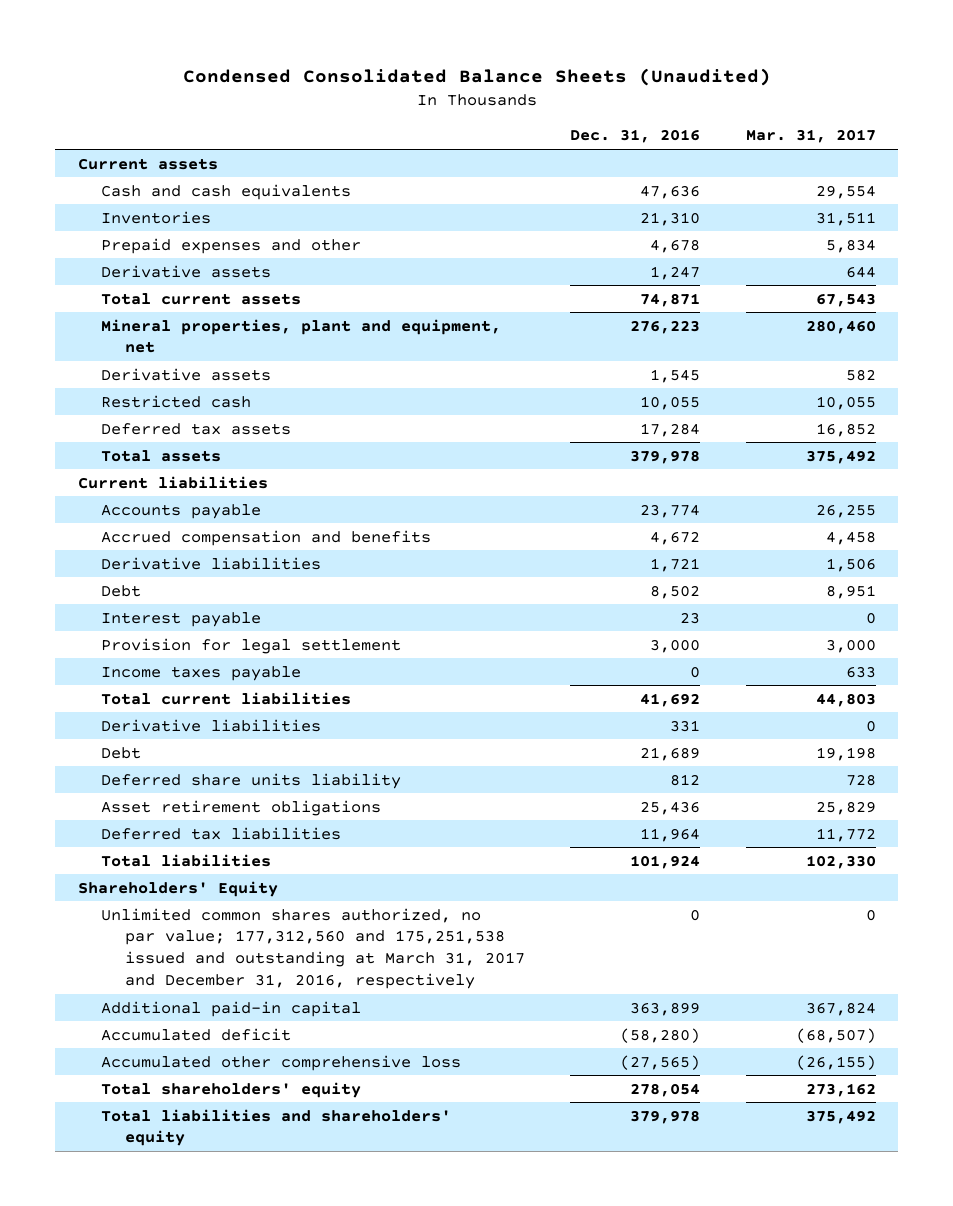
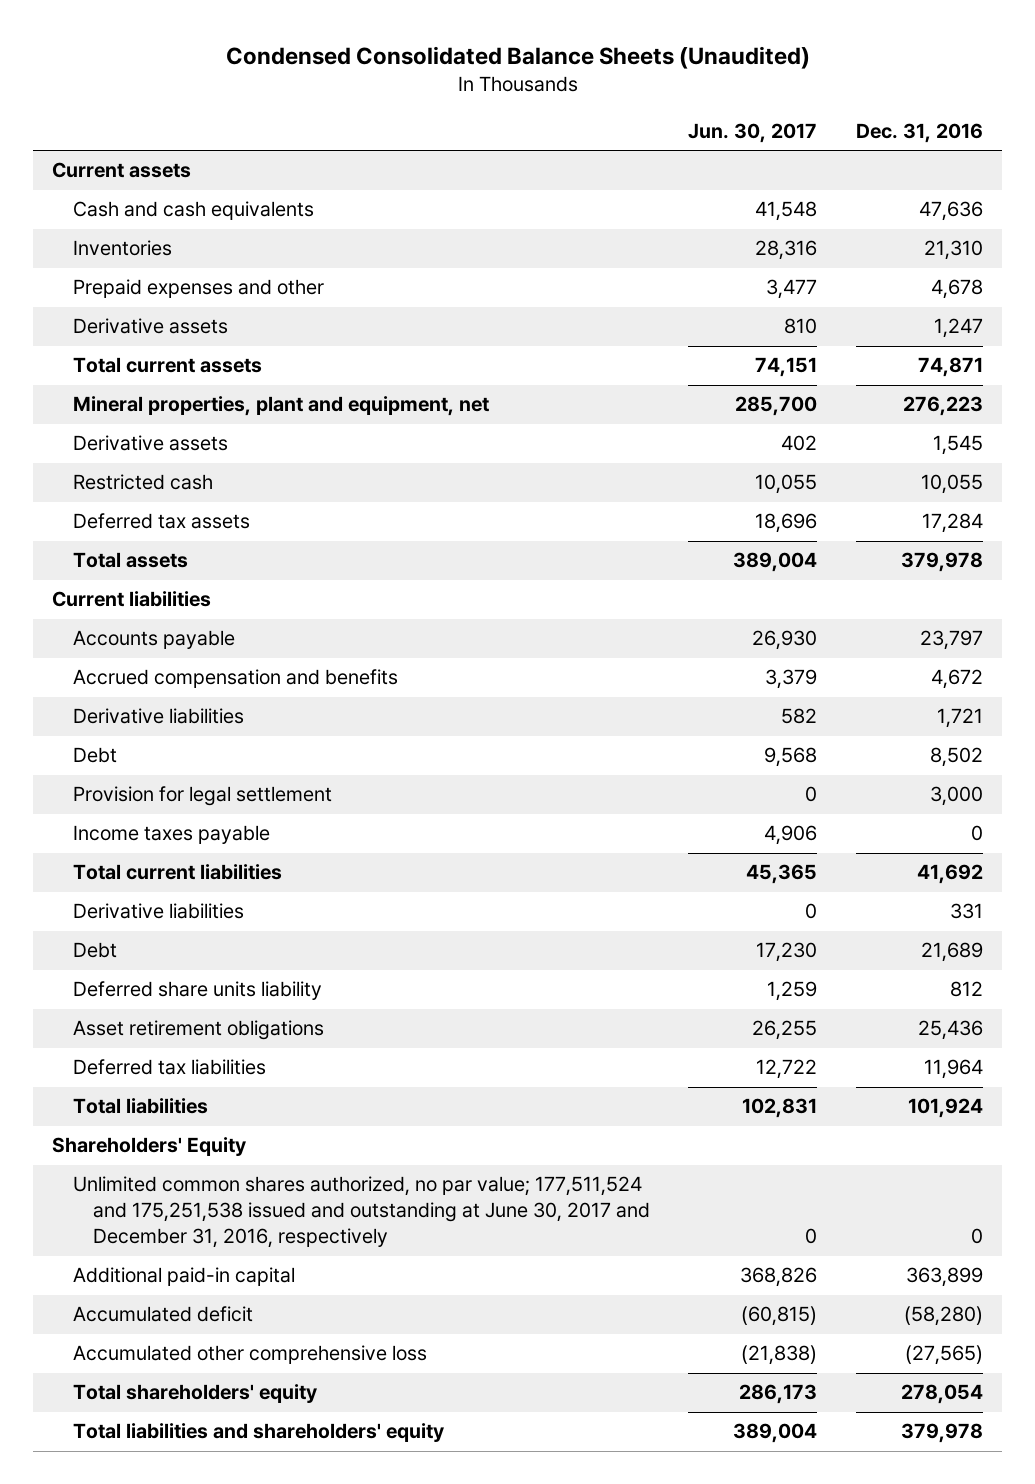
[745,129,876,144] Mar. 31, 2017 -> none
none -> [688,122,818,143] Jun. 30, 2017
[640,503,701,518] 23,774 -> [919,630,983,651] 23,797
[101,611,262,627] Interest payable -> none
[101,907,525,990] Unlimited common shares authorized, no par value; 177,312,560 and 175,251,538 issued and outstanding at March 31, 2017 and December 31, 2016, respectively -> [72,1176,650,1249] Unlimited common shares authorized, no par value; 177,511,524 and 175,251,538 issued and outstanding at June 30, 2017 and December 31, 2016, respectively

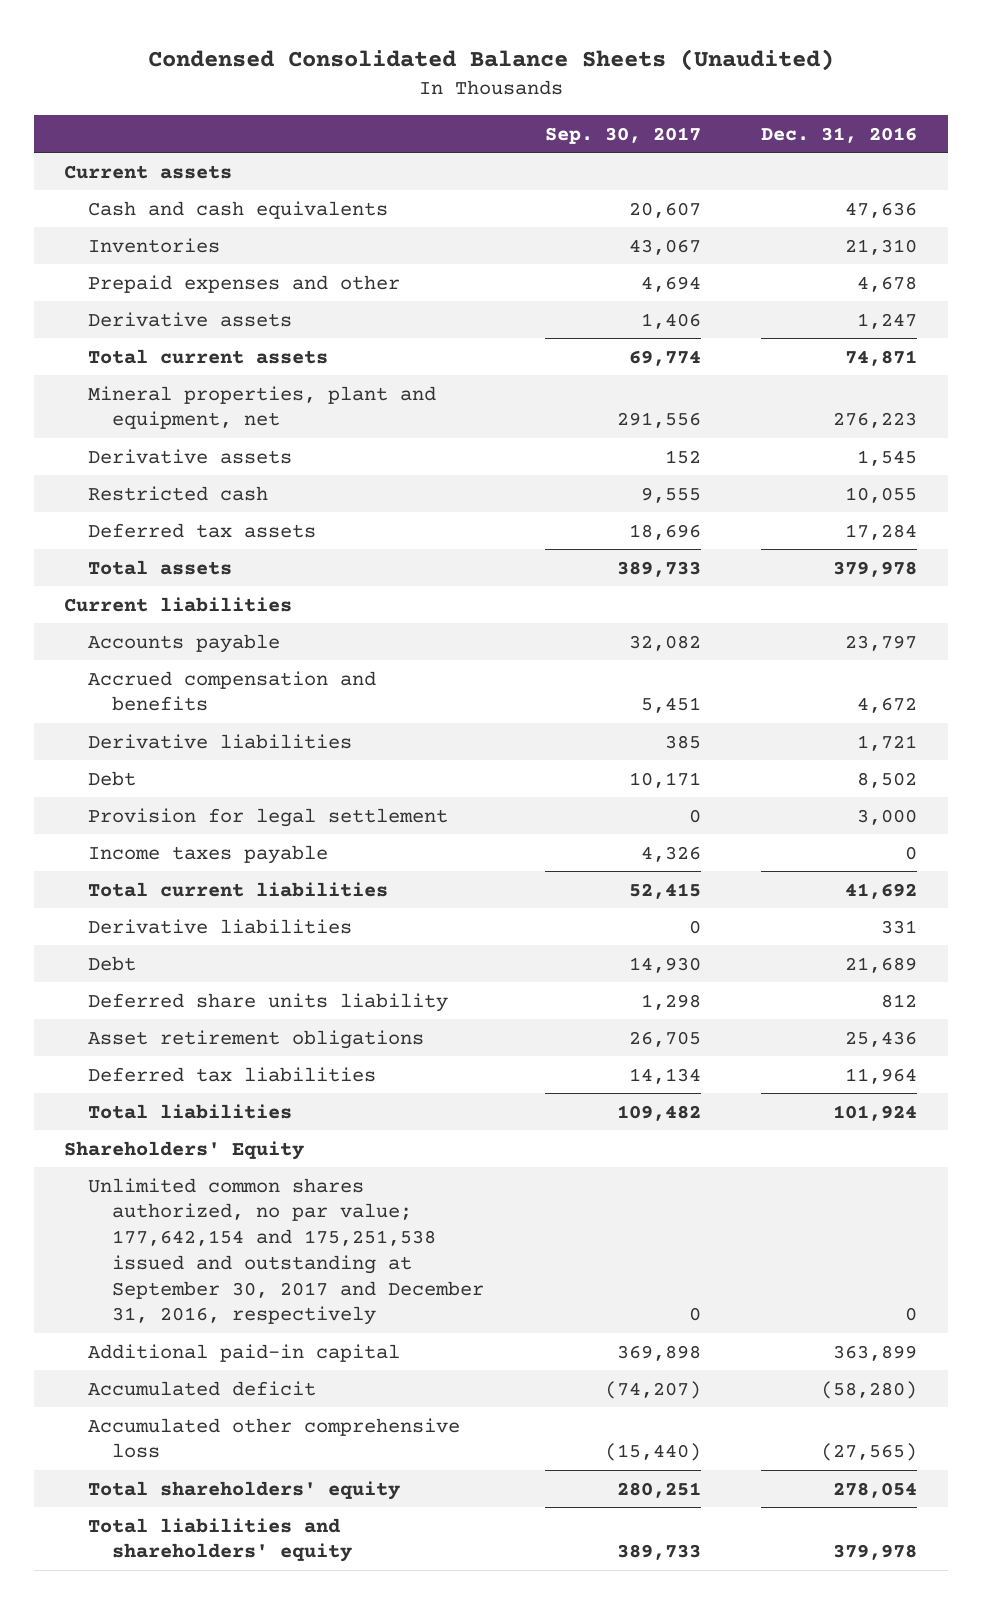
[688,122,818,143] Jun. 30, 2017 -> none
none -> [544,126,701,144] Sep. 30, 2017
[72,1176,650,1249] Unlimited common shares authorized, no par value; 177,511,524 and 175,251,538 issued and outstanding at June 30, 2017 and December 31, 2016, respectively -> [88,1177,485,1326] Unlimited common shares authorized, no par value; 177,642,154 and 175,251,538 issued and outstanding at September 30, 2017 and December 31, 2016, respectively

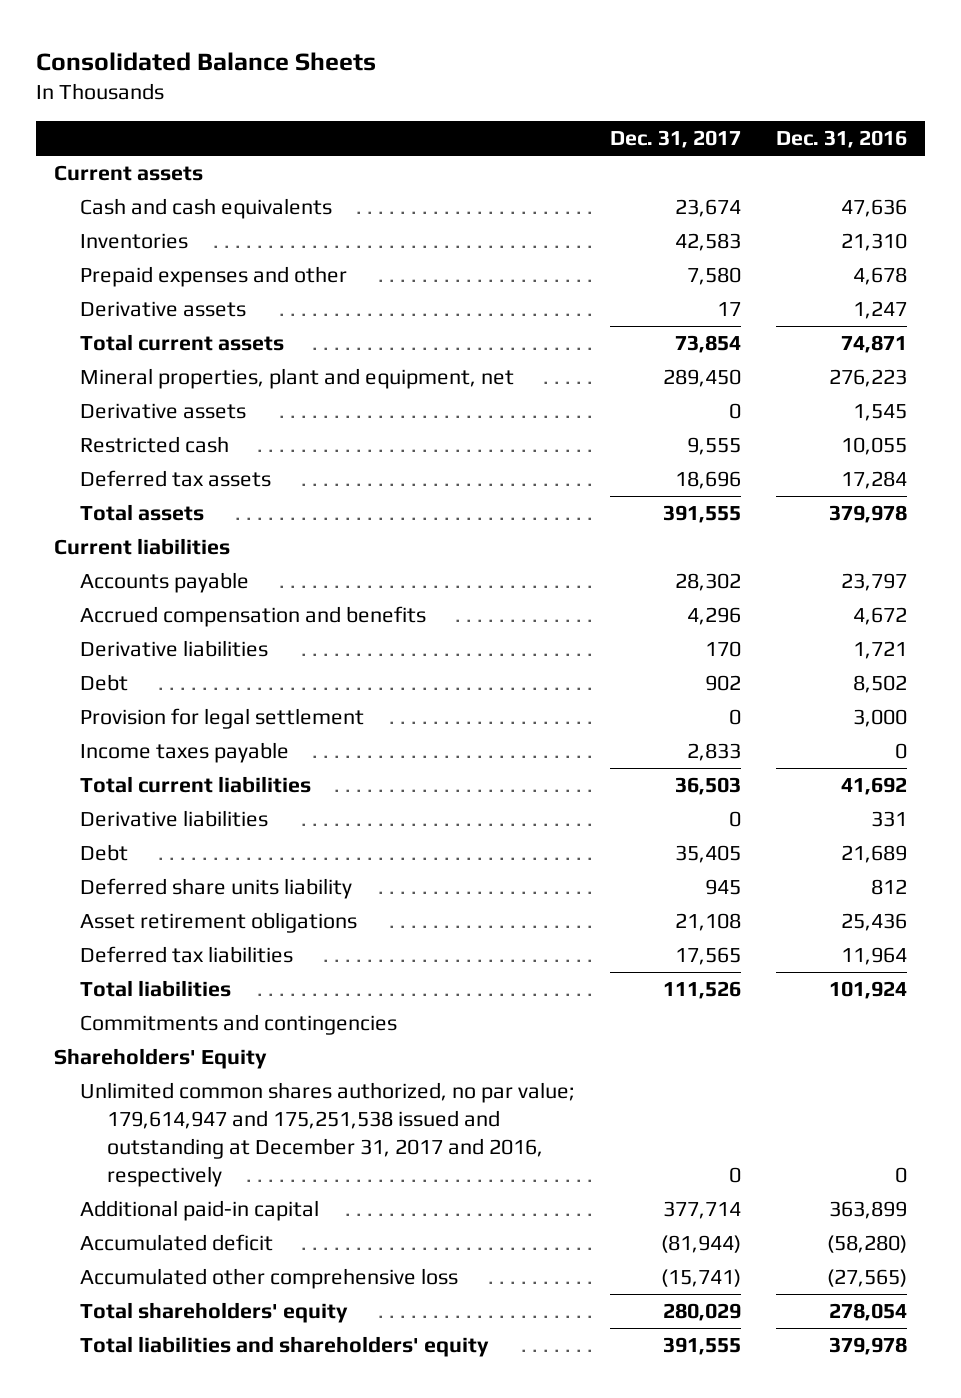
[147,49,834,72] Condensed Consolidated Balance Sheets (Unaudited) -> [36,52,377,72] Consolidated Balance Sheets
[544,126,701,144] Sep. 30, 2017 -> none
none -> [610,130,742,149] Dec. 31, 2017
none -> [80,1014,398,1036] Commitments and contingencies
[88,1177,485,1326] Unlimited common shares authorized, no par value; 177,642,154 and 175,251,538 issued and outstanding at September 30, 2017 and December 31, 2016, respectively -> [80,1082,576,1187] Unlimited common shares authorized, no par value; 179,614,947 and 175,251,538 issued and outstanding at December 31, 2017 and 2016, respectively

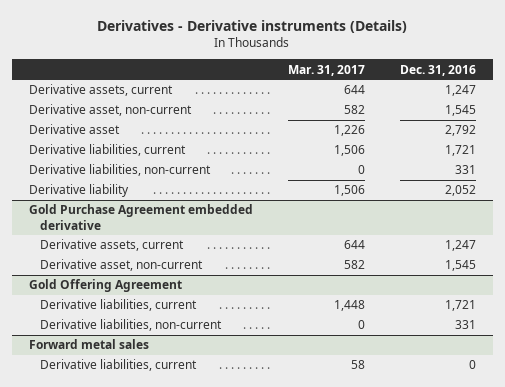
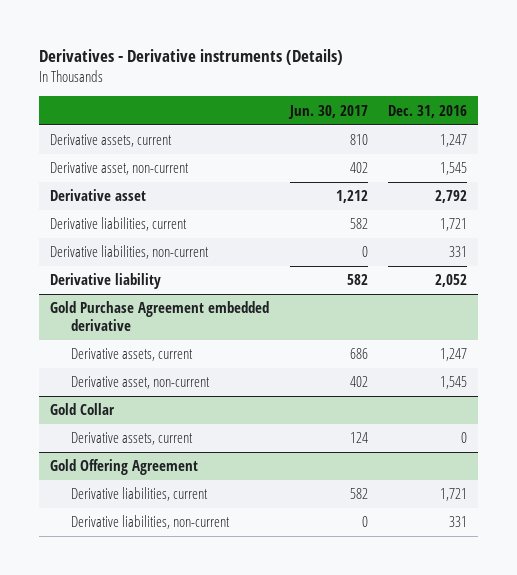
[287,64,365,76] Mar. 31, 2017 -> none
none -> [287,104,368,119] Jun. 30, 2017
none -> [49,403,115,416] Gold Collar
none -> [71,432,194,446] Derivative assets, current
[28,339,149,350] Forward metal sales -> none
[40,359,198,372] Derivative liabilities, current -> none

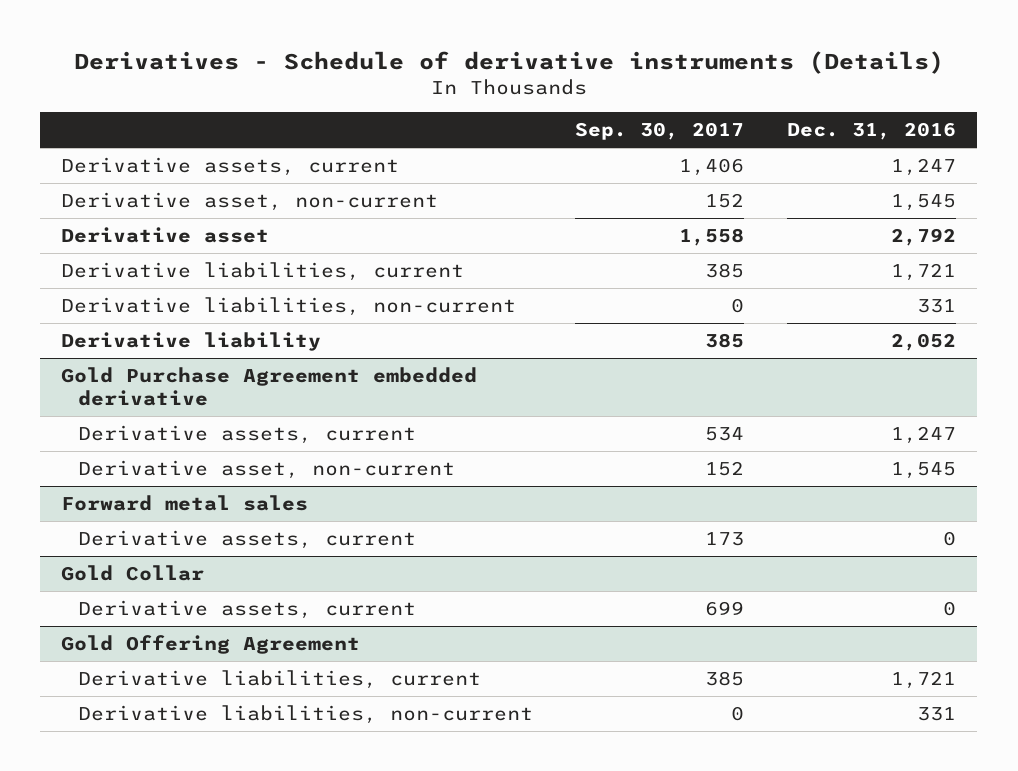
[39,49,344,66] Derivatives - Derivative instruments (Details) -> [73,50,944,74] Derivatives - Schedule of derivative instruments (Details)
[287,104,368,119] Jun. 30, 2017 -> none
none -> [575,122,745,141] Sep. 30, 2017
none -> [61,494,309,511] Forward metal sales
none -> [77,529,416,549] Derivative assets, current

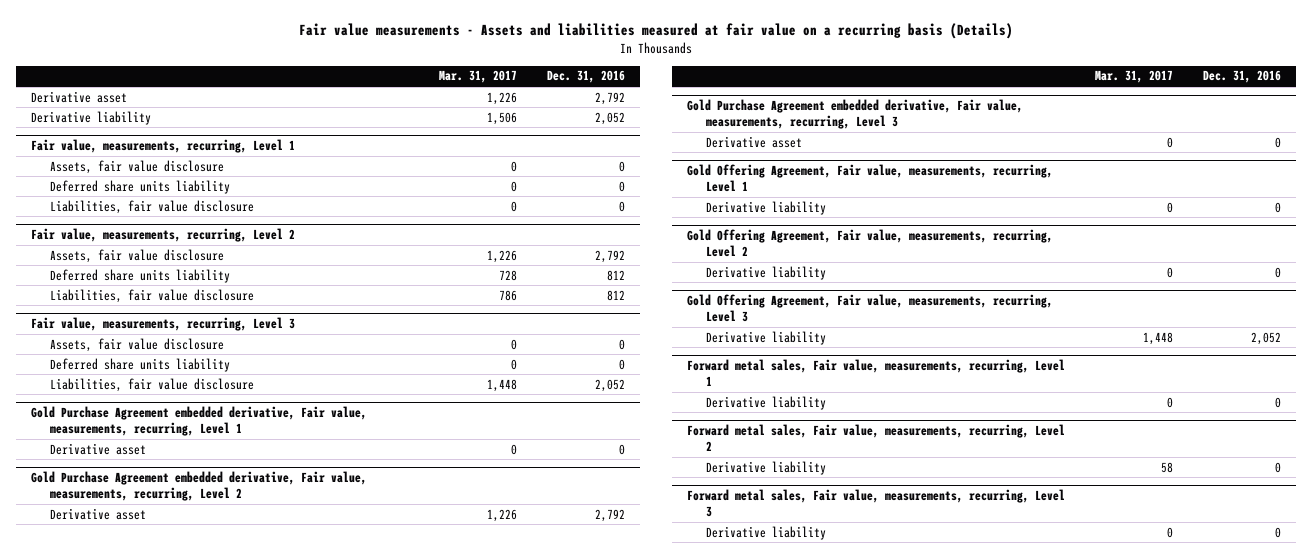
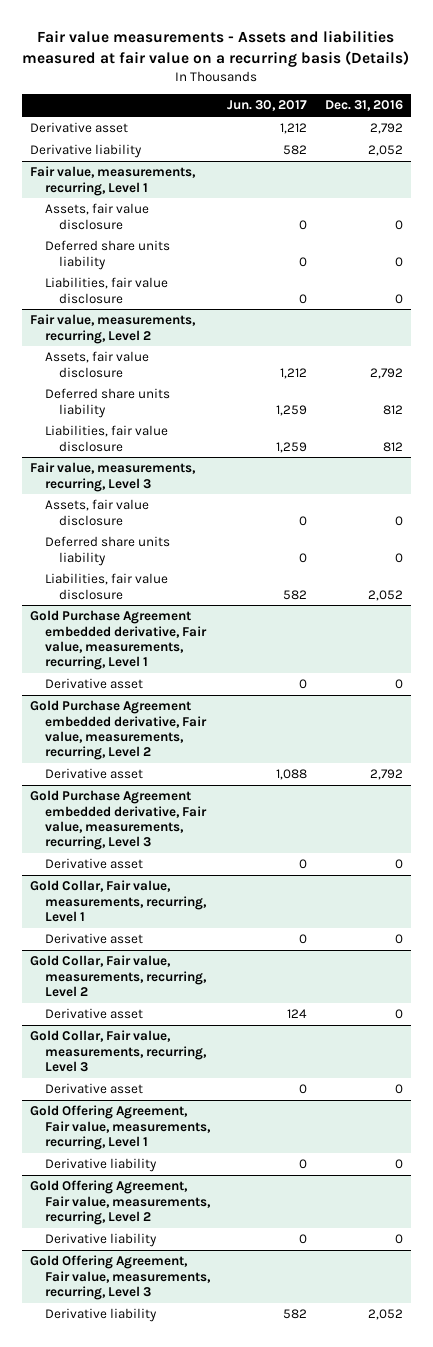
[438,70,517,84] Mar. 31, 2017 -> none
none -> [227,100,308,112] Jun. 30, 2017
none -> [30,880,207,922] Gold Collar, Fair value, measurements, recurring, Level 1
none -> [44,933,143,945] Derivative asset
none -> [30,955,207,997] Gold Collar, Fair value, measurements, recurring, Level 2
none -> [44,1008,143,1020] Derivative asset
none -> [30,1030,207,1072] Gold Collar, Fair value, measurements, recurring, Level 3
none -> [44,1083,143,1095] Derivative asset
[686,358,1065,386] Forward metal sales, Fair value, measurements, recurring, Level 1 -> none
[706,395,827,410] Derivative liability -> none
[686,423,1065,451] Forward metal sales, Fair value, measurements, recurring, Level 2 -> none
[706,460,827,475] Derivative liability -> none
[686,488,1065,517] Forward metal sales, Fair value, measurements, recurring, Level 3 -> none
[706,525,827,540] Derivative liability -> none

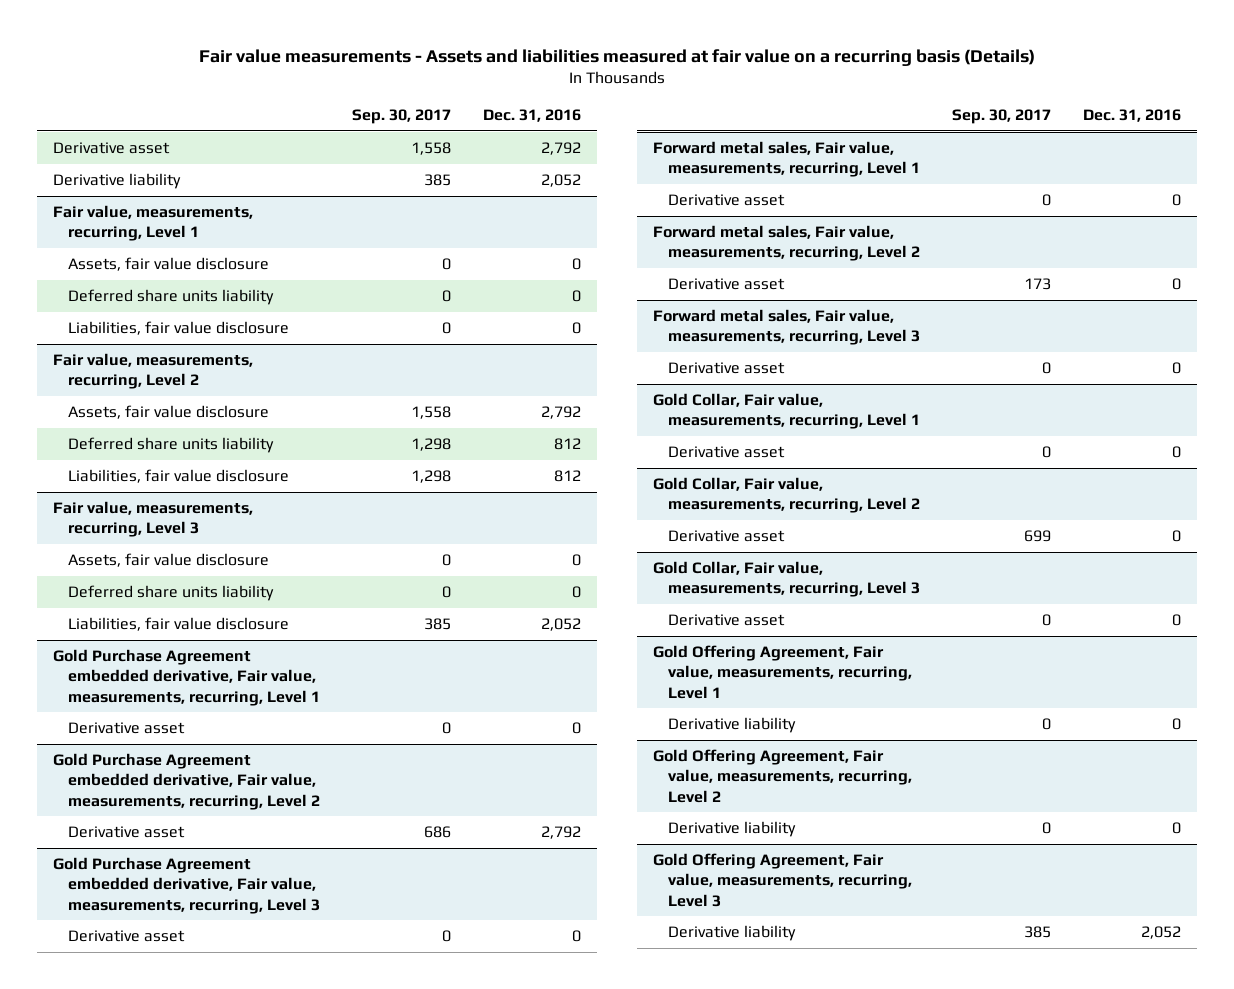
[227,100,308,112] Jun. 30, 2017 -> none
none -> [352,109,452,125] Sep. 30, 2017
none -> [652,140,920,178] Forward metal sales, Fair value, measurements, recurring, Level 1
none -> [667,193,785,206] Derivative asset
none -> [652,224,920,262] Forward metal sales, Fair value, measurements, recurring, Level 2
none -> [667,277,785,290] Derivative asset
none -> [652,308,920,346] Forward metal sales, Fair value, measurements, recurring, Level 3
none -> [667,361,785,374] Derivative asset

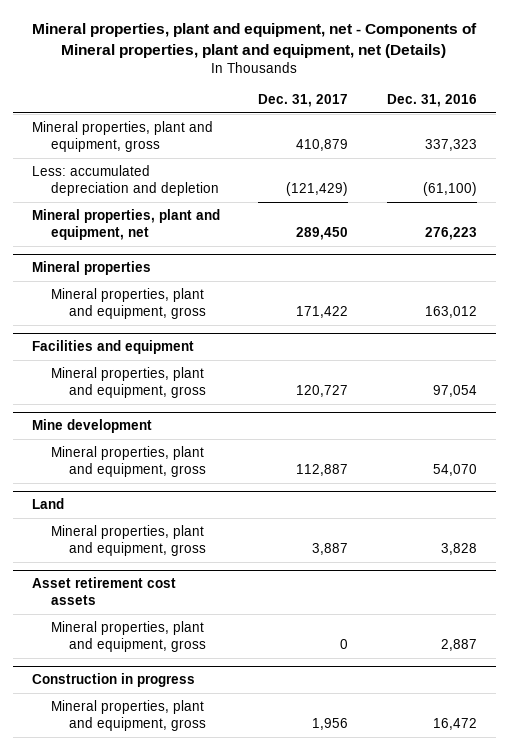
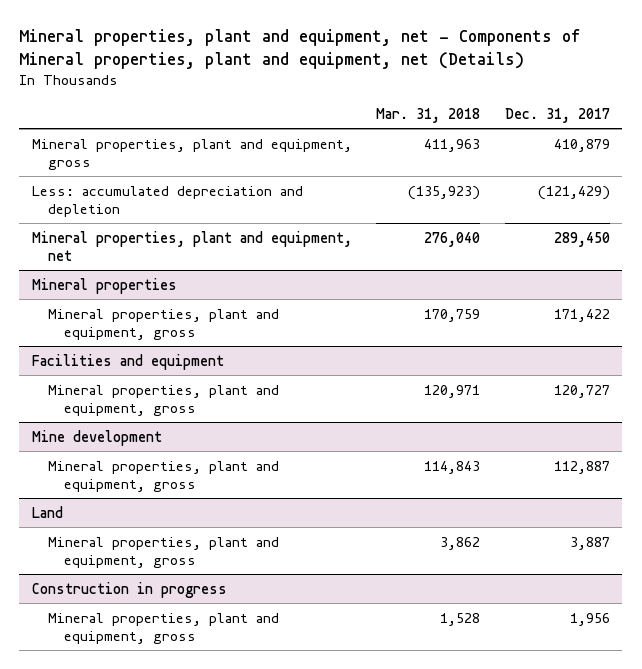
[386,94,477,108] Dec. 31, 2016 -> none
none -> [376,107,481,123] Mar. 31, 2018
[32,577,177,606] Asset retirement cost assets -> none
[50,620,207,652] Mineral properties, plant and equipment, gross -> none

